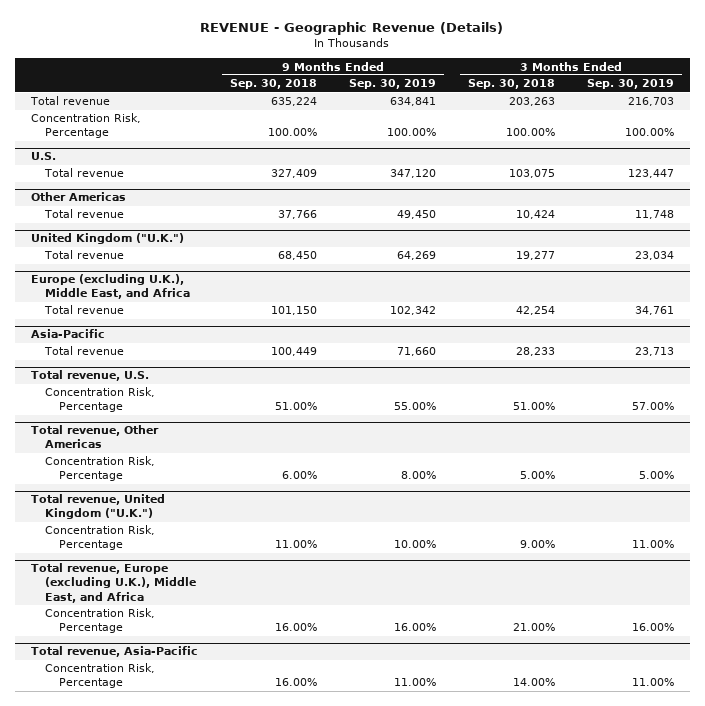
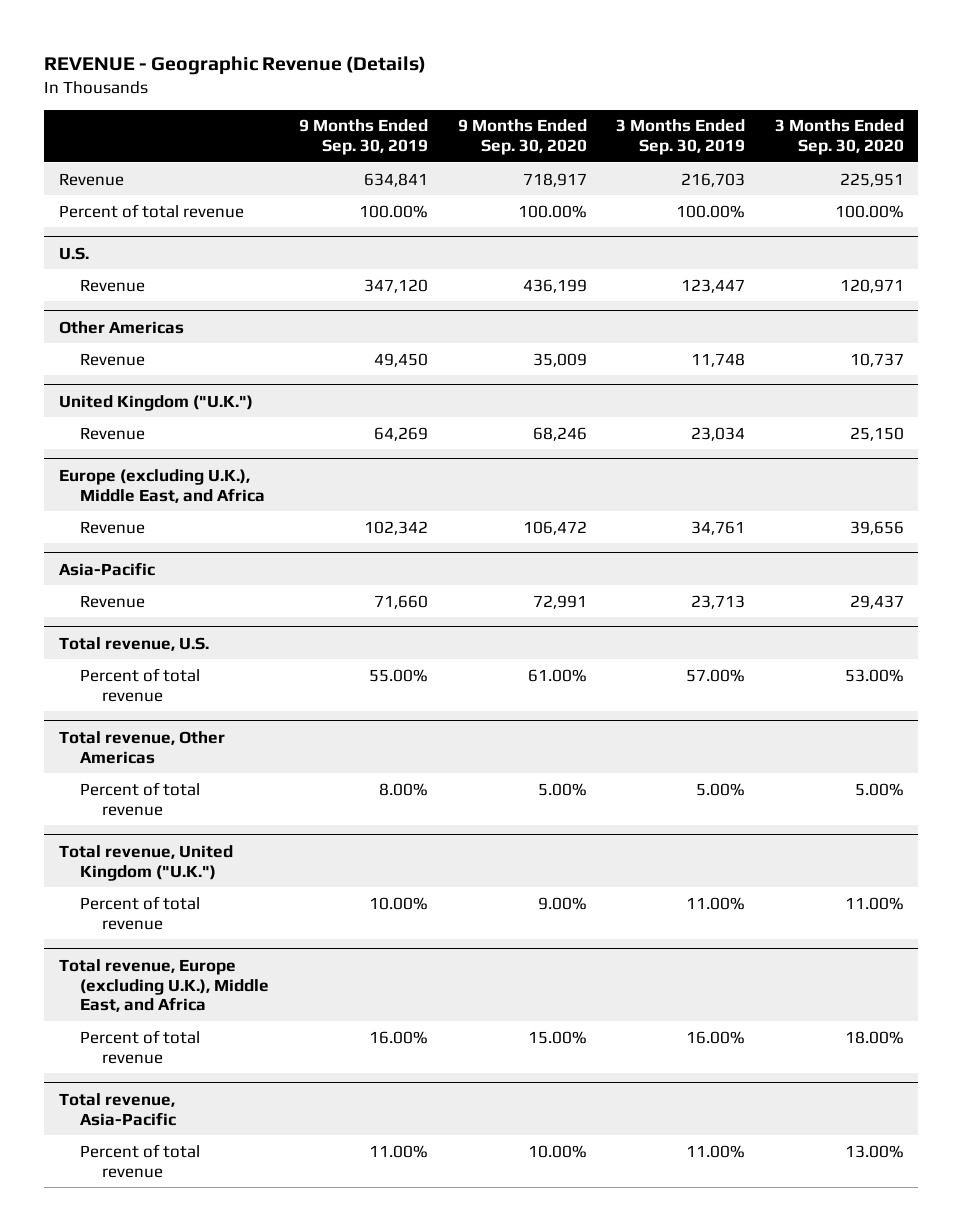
[229,79,317,90] Sep. 30, 2018 -> none
[467,79,555,90] Sep. 30, 2018 -> none
none -> [457,119,587,156] 9 Months Ended Sep. 30, 2020
none -> [774,119,904,156] 3 Months Ended Sep. 30, 2020
[30,96,111,106] Total revenue -> [58,172,124,186] Revenue
[31,113,142,139] Concentration Risk, Percentage -> [58,203,244,218] Percent of total revenue
[44,168,125,178] Total revenue -> [80,278,146,292] Revenue
[44,209,125,219] Total revenue -> [80,352,146,366] Revenue
[44,250,125,260] Total revenue -> [80,426,146,440] Revenue
[44,305,125,315] Total revenue -> [80,520,146,534] Revenue
[44,346,125,356] Total revenue -> [80,594,146,608] Revenue
[45,387,156,413] Concentration Risk, Percentage -> [80,667,201,702] Percent of total revenue
[45,456,156,482] Concentration Risk, Percentage -> [80,781,201,816] Percent of total revenue
[45,525,156,551] Concentration Risk, Percentage -> [80,895,201,930] Percent of total revenue
[45,608,156,634] Concentration Risk, Percentage -> [80,1029,201,1064] Percent of total revenue
[45,663,156,689] Concentration Risk, Percentage -> [80,1143,201,1178] Percent of total revenue

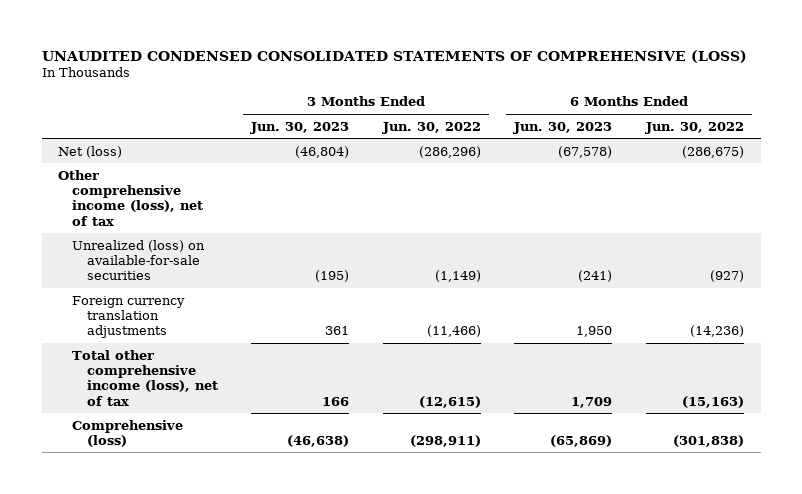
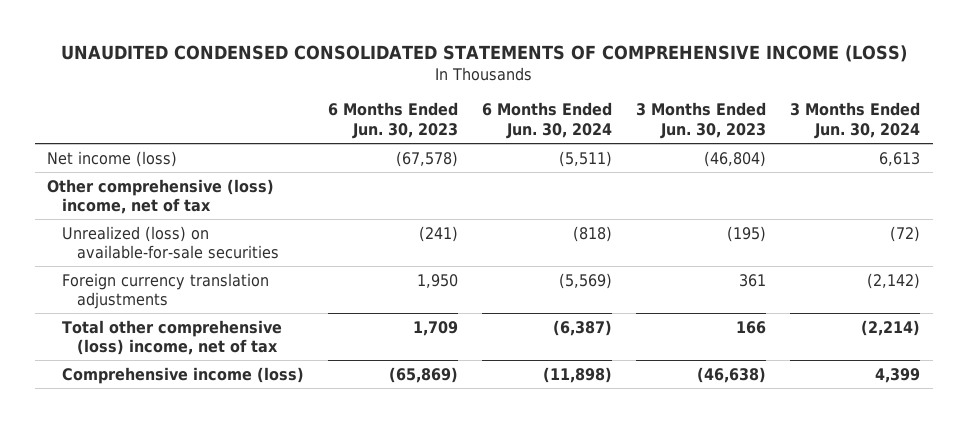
[41,49,747,63] UNAUDITED CONDENSED CONSOLIDATED STATEMENTS OF COMPREHENSIVE (LOSS) -> [60,45,907,63] UNAUDITED CONDENSED CONSOLIDATED STATEMENTS OF COMPREHENSIVE INCOME (LOSS)
[381,121,481,134] Jun. 30, 2022 -> none
[644,121,744,134] Jun. 30, 2022 -> none
none -> [482,102,613,140] 6 Months Ended Jun. 30, 2024
none -> [790,102,921,140] 3 Months Ended Jun. 30, 2024
[58,145,123,158] Net (loss) -> [47,150,178,167] Net income (loss)
[58,169,204,226] Other comprehensive income (loss), net of tax -> [47,178,275,215] Other comprehensive (loss) income, net of tax
[72,349,218,406] Total other comprehensive income (loss), net of tax -> [62,319,283,356] Total other comprehensive (loss) income, net of tax
[72,419,184,447] Comprehensive (loss) -> [62,366,305,384] Comprehensive income (loss)

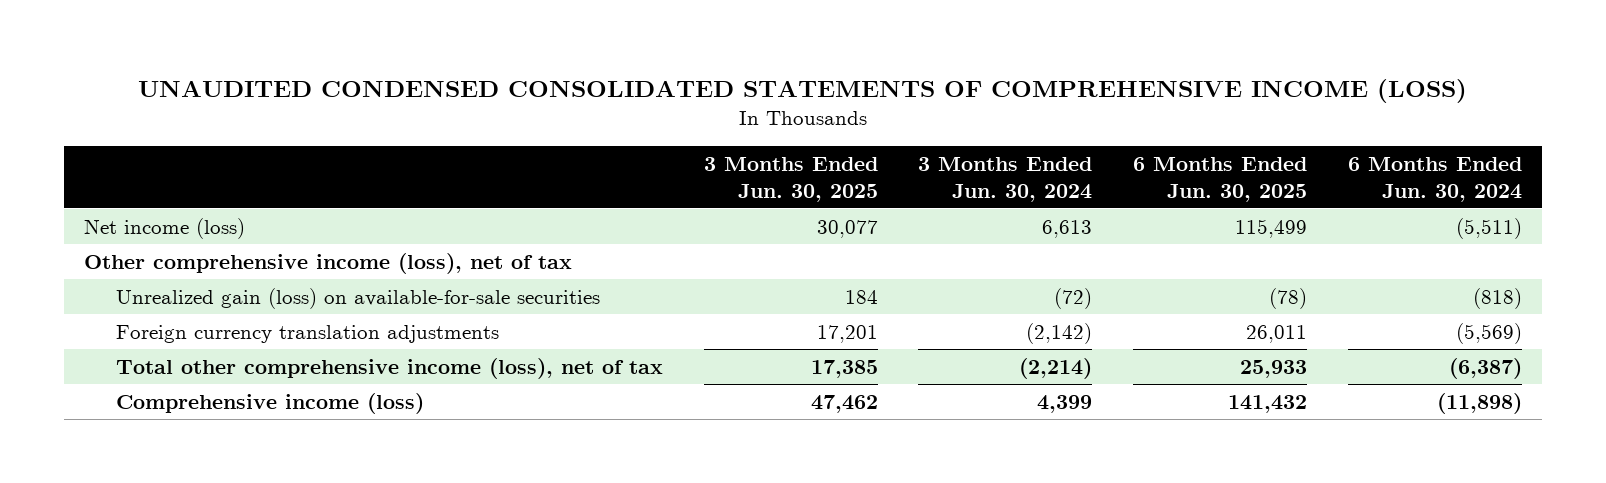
[328,102,459,140] 6 Months Ended Jun. 30, 2023 -> none
[636,102,767,140] 3 Months Ended Jun. 30, 2023 -> none
none -> [703,156,878,202] 3 Months Ended Jun. 30, 2025
none -> [1133,156,1308,202] 6 Months Ended Jun. 30, 2025
[47,178,275,215] Other comprehensive (loss) income, net of tax -> [84,252,573,274] Other comprehensive income (loss), net of tax
[62,225,280,260] Unrealized (loss) on available-for-sale securities -> [115,287,600,309] Unrealized gain (loss) on available-for-sale securities
[62,319,283,356] Total other comprehensive (loss) income, net of tax -> [115,357,663,379] Total other comprehensive income (loss), net of tax

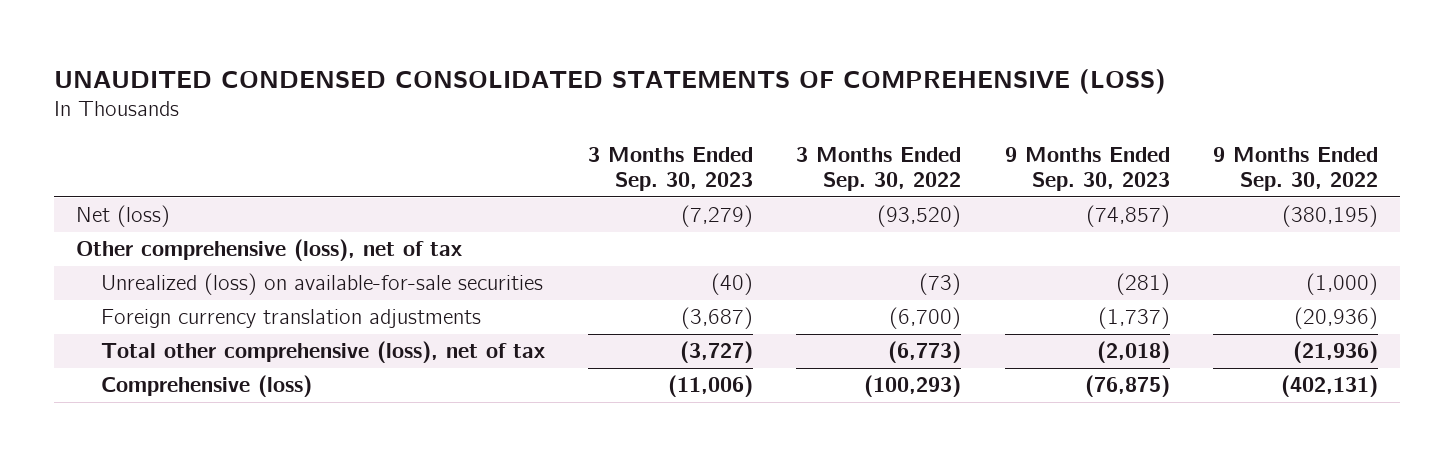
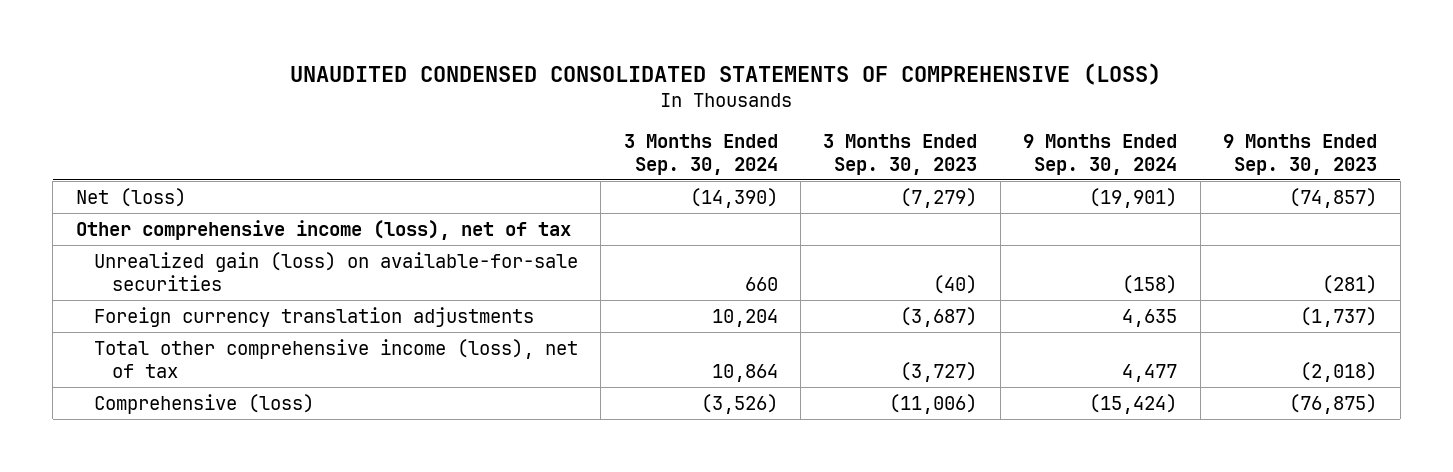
[796,147,962,192] 3 Months Ended Sep. 30, 2022 -> none
[1213,147,1379,192] 9 Months Ended Sep. 30, 2022 -> none
none -> [623,133,778,175] 3 Months Ended Sep. 30, 2024
none -> [1023,133,1178,175] 9 Months Ended Sep. 30, 2024
[76,239,463,262] Other comprehensive (loss), net of tax -> [75,219,571,240] Other comprehensive income (loss), net of tax
[100,273,543,296] Unrealized (loss) on available-for-sale securities -> [93,251,578,291] Unrealized gain (loss) on available-for-sale securities
[100,341,545,364] Total other comprehensive (loss), net of tax -> [93,338,578,378] Total other comprehensive income (loss), net of tax

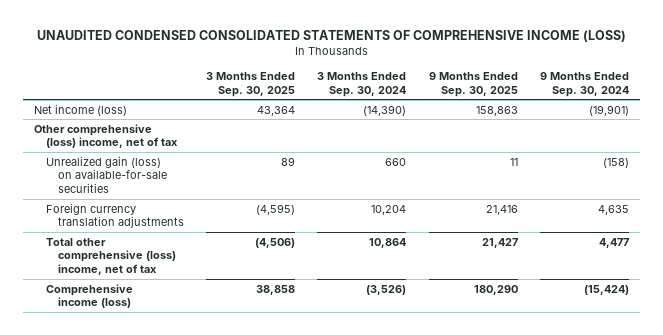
[290,62,1162,85] UNAUDITED CONDENSED CONSOLIDATED STATEMENTS OF COMPREHENSIVE (LOSS) -> [36,30,626,43] UNAUDITED CONDENSED CONSOLIDATED STATEMENTS OF COMPREHENSIVE INCOME (LOSS)
[823,133,978,175] 3 Months Ended Sep. 30, 2023 -> none
[1223,133,1378,175] 9 Months Ended Sep. 30, 2023 -> none
none -> [206,71,296,97] 3 Months Ended Sep. 30, 2025
none -> [428,71,518,97] 9 Months Ended Sep. 30, 2025
[75,187,186,207] Net (loss) -> [34,103,128,116] Net income (loss)
[75,219,571,240] Other comprehensive income (loss), net of tax -> [34,123,179,149] Other comprehensive (loss) income, net of tax
[93,338,578,378] Total other comprehensive income (loss), net of tax -> [46,237,177,276] Total other comprehensive (loss) income, net of tax
[93,393,314,414] Comprehensive (loss) -> [46,283,134,309] Comprehensive income (loss)

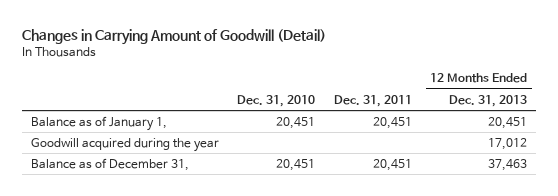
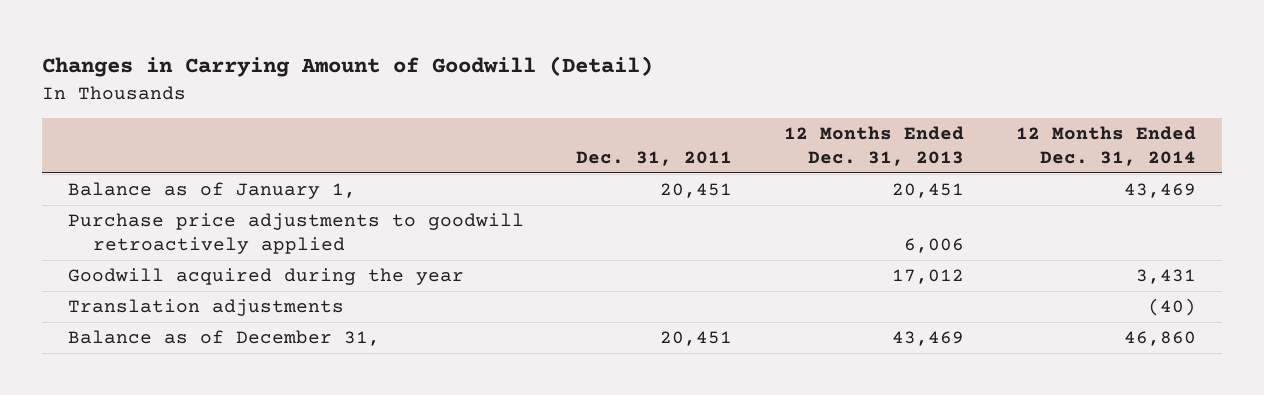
[237,94,316,107] Dec. 31, 2010 -> none
none -> [1016,126,1197,167] 12 Months Ended Dec. 31, 2014
none -> [67,213,524,254] Purchase price adjustments to goodwill retroactively applied
none -> [67,299,344,317] Translation adjustments
[488,158,528,171] 37,463 -> [892,331,965,347] 43,469

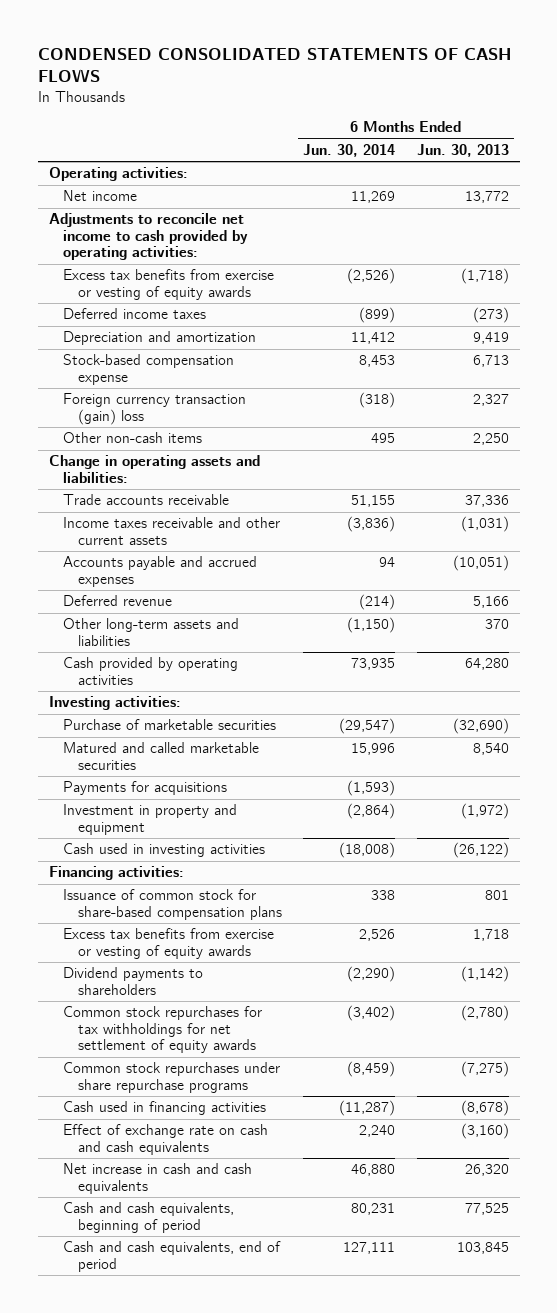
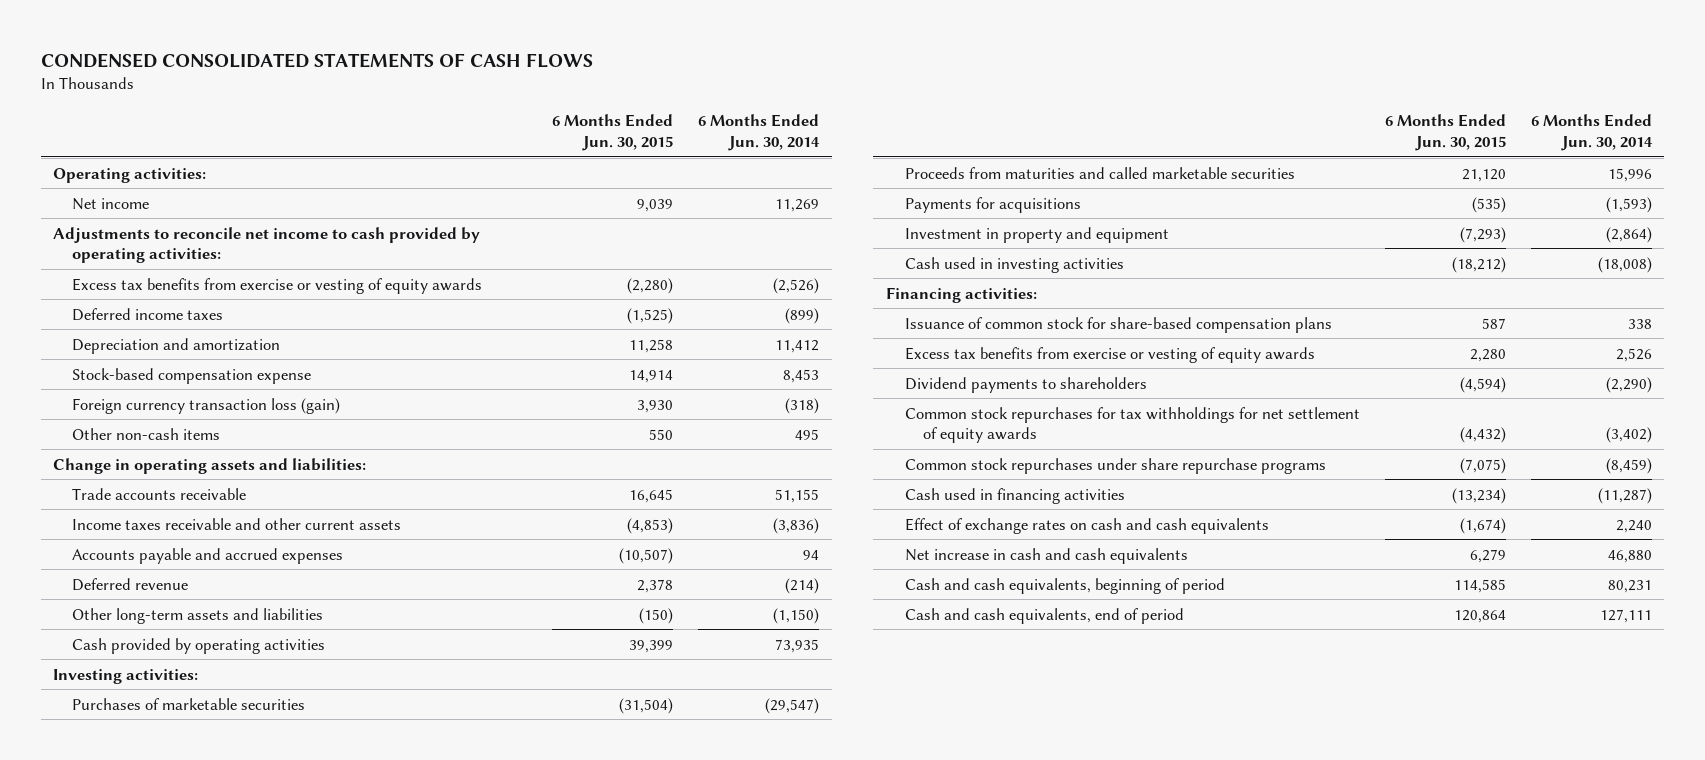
[416,143,509,157] Jun. 30, 2013 -> none
none -> [552,114,674,152] 6 Months Ended Jun. 30, 2015
[63,393,247,425] Foreign currency transaction (gain) loss -> [72,397,341,414] Foreign currency transaction loss (gain)
[63,719,277,731] Purchase of marketable securities -> [72,697,306,710] Purchases of marketable securities
[63,742,260,770] Matured and called marketable securities -> [904,166,1295,179] Proceeds from maturities and called marketable securities
[63,1124,269,1155] Effect of exchange rate on cash and cash equivalents -> [904,517,1269,534] Effect of exchange rates on cash and cash equivalents

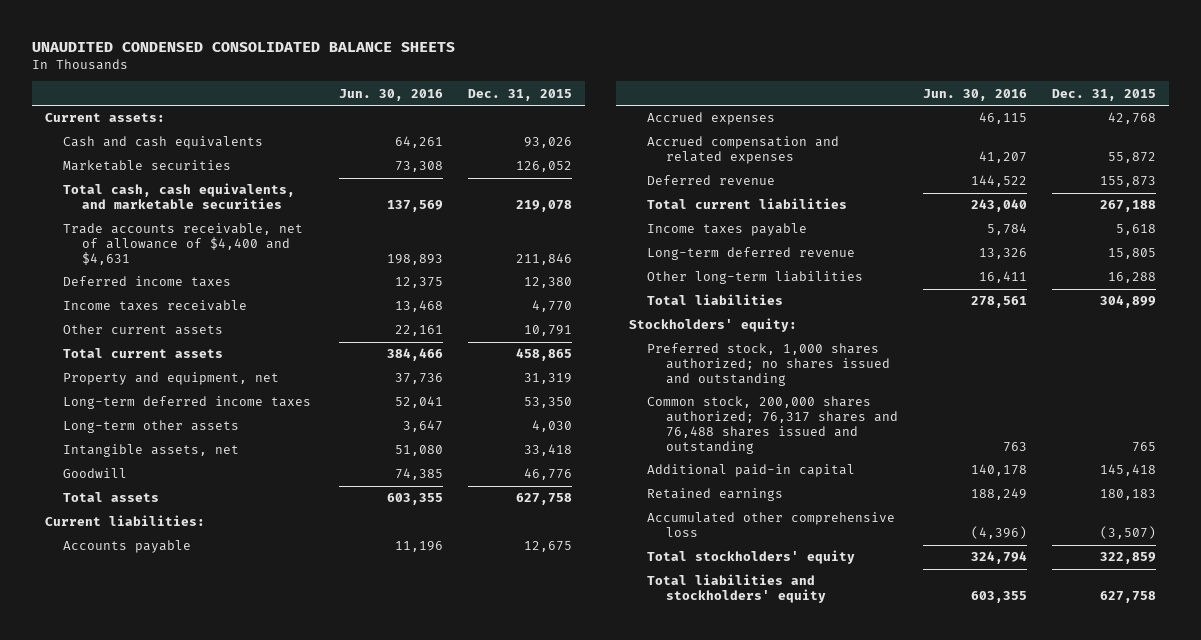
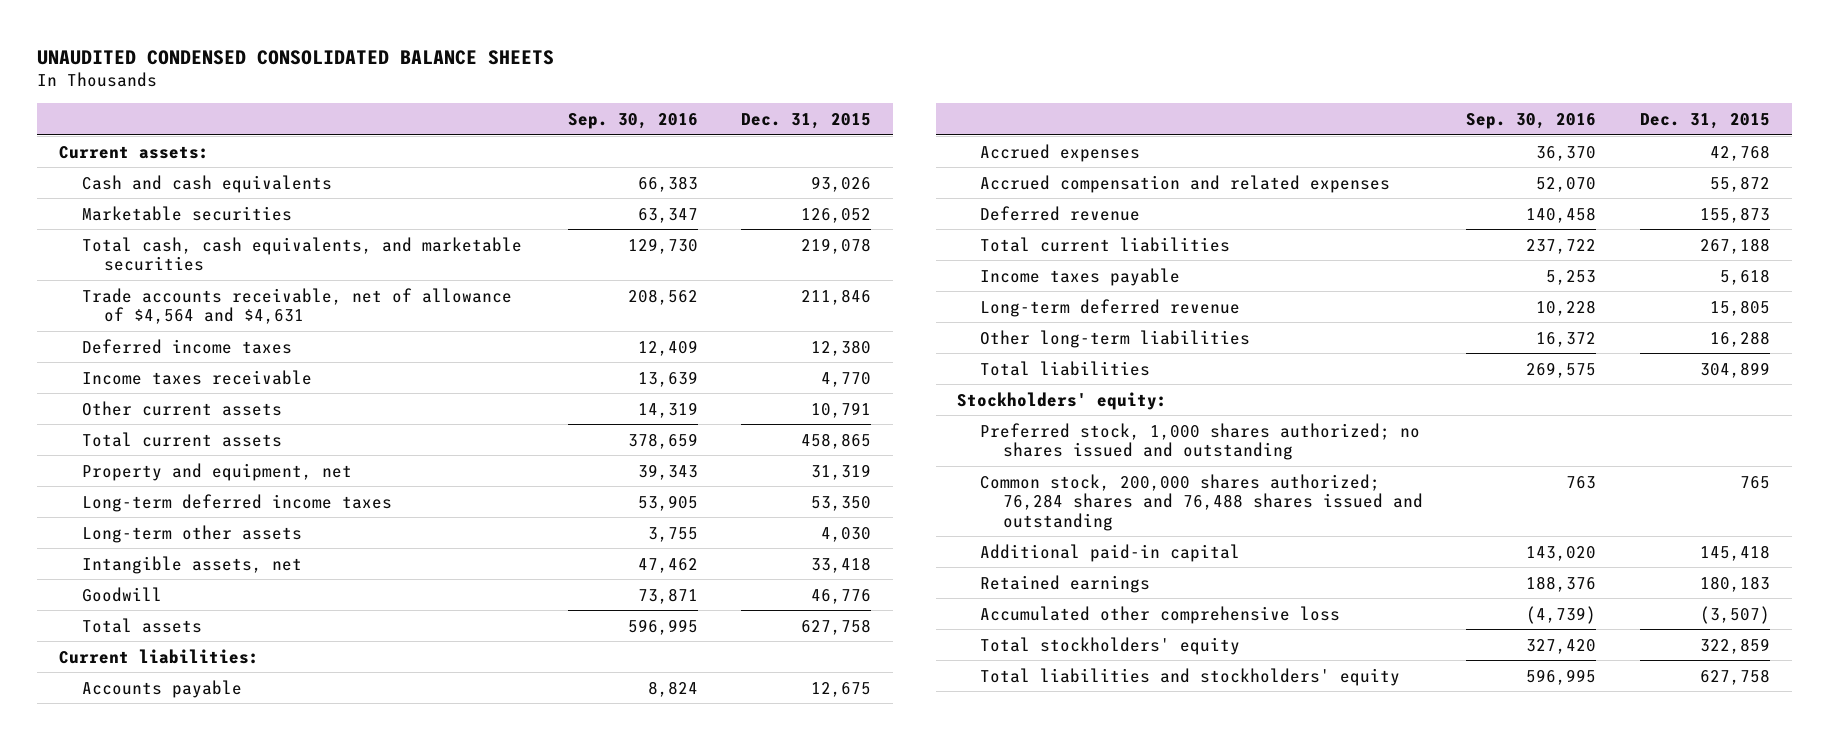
[339,88,444,101] Jun. 30, 2016 -> none
none -> [567,112,698,129] Sep. 30, 2016
[63,223,304,265] Trade accounts receivable, net of allowance of $4,400 and $4,631 -> [81,287,512,325] Trade accounts receivable, net of allowance of $4,564 and $4,631
[647,396,899,454] Common stock, 200,000 shares authorized; 76,317 shares and 76,488 shares issued and outstanding -> [979,473,1423,531] Common stock, 200,000 shares authorized; 76,284 shares and 76,488 shares issued and outstanding

